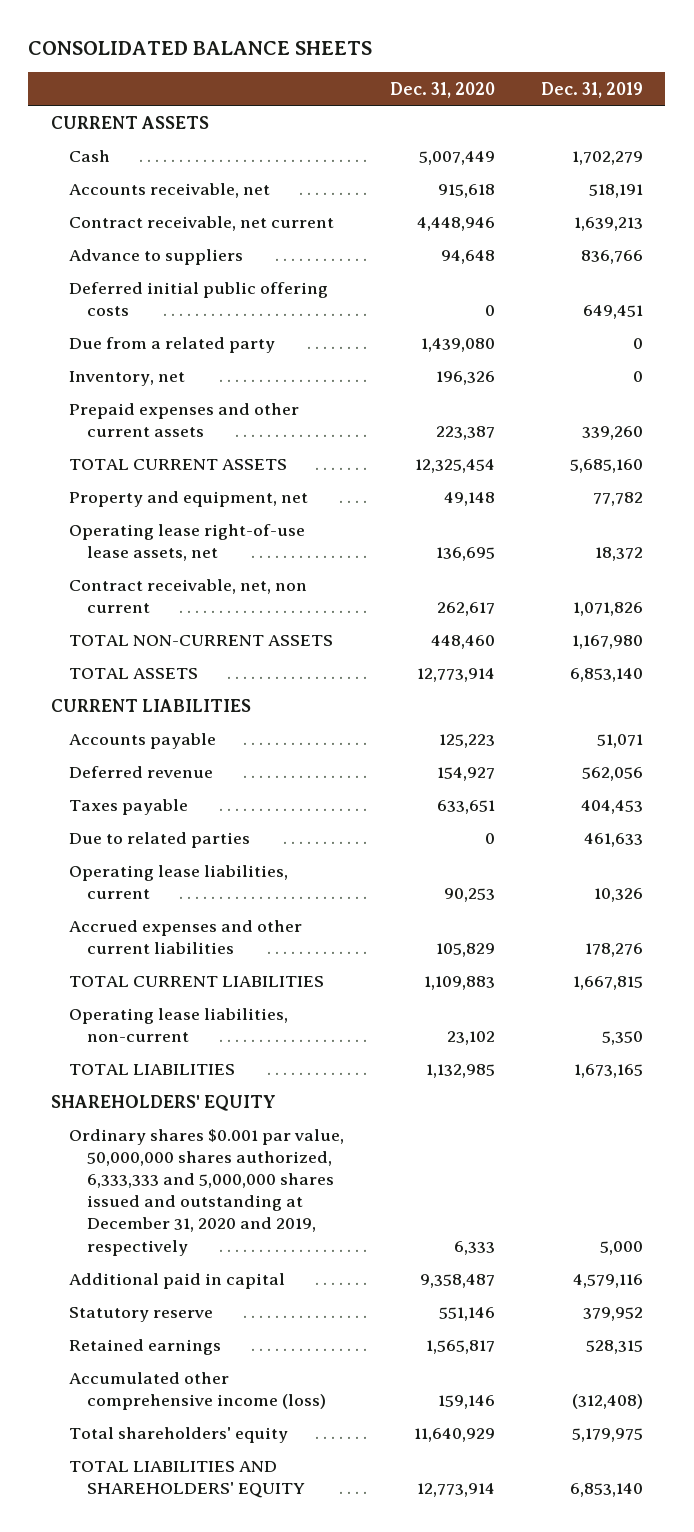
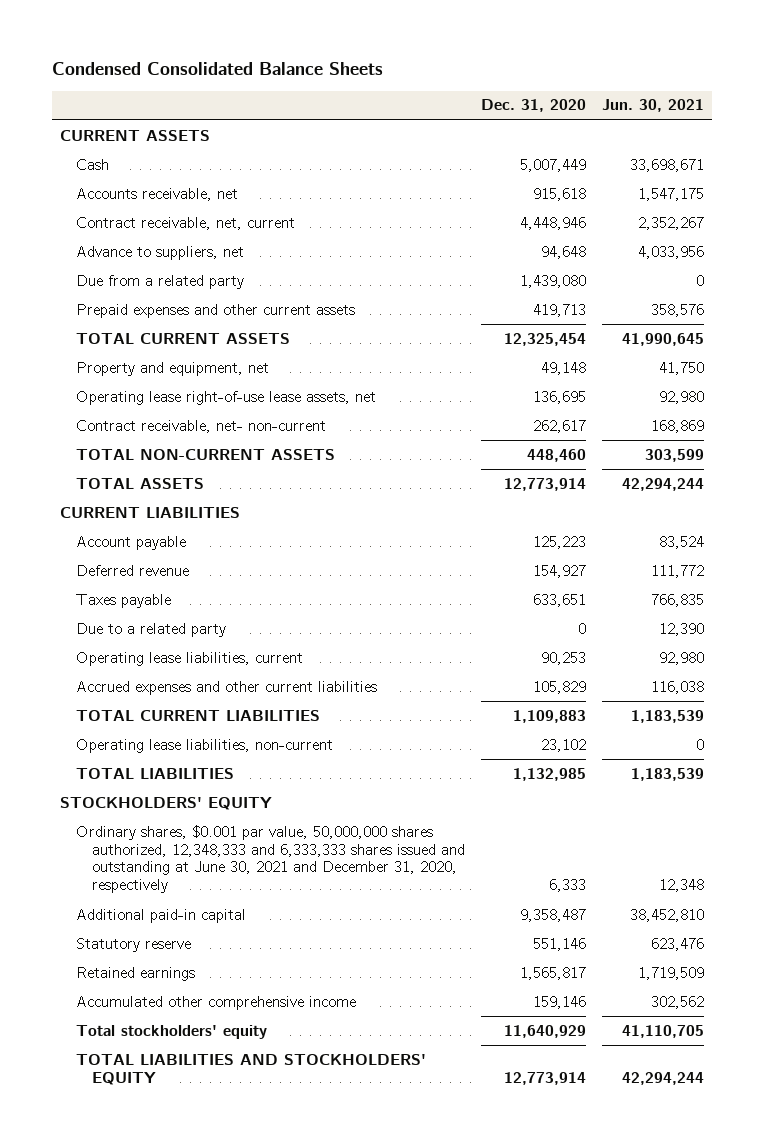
[28,40,373,55] CONSOLIDATED BALANCE SHEETS -> [51,62,383,76] Condensed Consolidated Balance Sheets
[540,81,643,98] Dec. 31, 2019 -> none
none -> [602,99,705,113] Jun. 30, 2021
[68,281,328,316] Deferred initial public offering costs -> none
[68,215,334,231] Contract receivable, net current -> [75,216,295,230] Contract receivable, net, current
[68,248,243,265] Advance to suppliers -> [75,245,244,260] Advance to suppliers, net
[68,370,185,386] Inventory, net -> none
[435,425,495,440] 223,387 -> [533,303,587,317] 419,713
[68,578,307,613] Contract receivable, net, non current -> [75,419,326,433] Contract receivable, net- non-current
[68,732,216,749] Accounts payable -> [75,535,186,550] Account payable
[68,831,250,848] Due to related parties -> [75,622,226,637] Due to a related party
[51,1094,277,1111] SHAREHOLDERS' EQUITY -> [59,796,272,810] STOCKHOLDERS' EQUITY
[68,1128,344,1256] Ordinary shares $0.001 par value, 50,000,000 shares authorized, 6,333,333 and 5,000,000 shares issued and outstanding at December 31, 2020 and 2019, respectively -> [75,824,465,894] Ordinary shares, $0.001 par value, 50,000,000 shares authorized, 12,348,333 and 6,333,333 shares issued and outstanding at June 30, 2021 and December 31, 2020, respectively
[68,1272,285,1289] Additional paid in capital -> [75,908,246,923] Additional paid-in capital
[68,1371,326,1410] Accumulated other comprehensive income (loss) -> [75,995,356,1010] Accumulated other comprehensive income
[68,1426,288,1443] Total shareholders' equity -> [75,1024,267,1039] Total stockholders' equity
[68,1460,305,1498] TOTAL LIABILITIES AND SHAREHOLDERS' EQUITY -> [75,1053,426,1085] TOTAL LIABILITIES AND STOCKHOLDERS' EQUITY

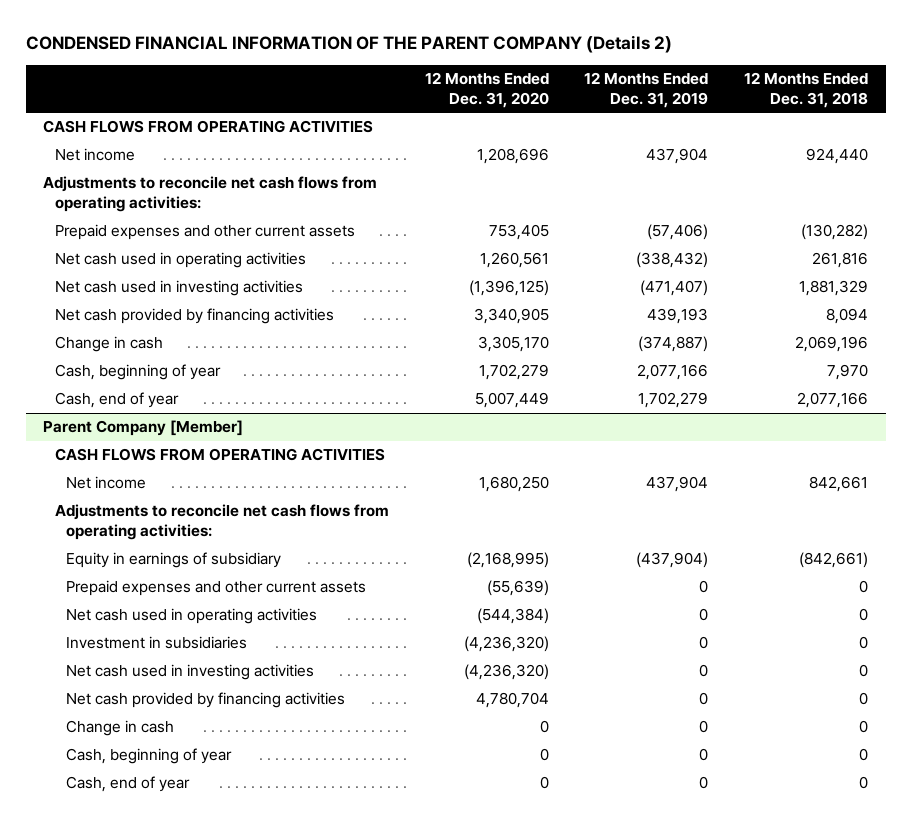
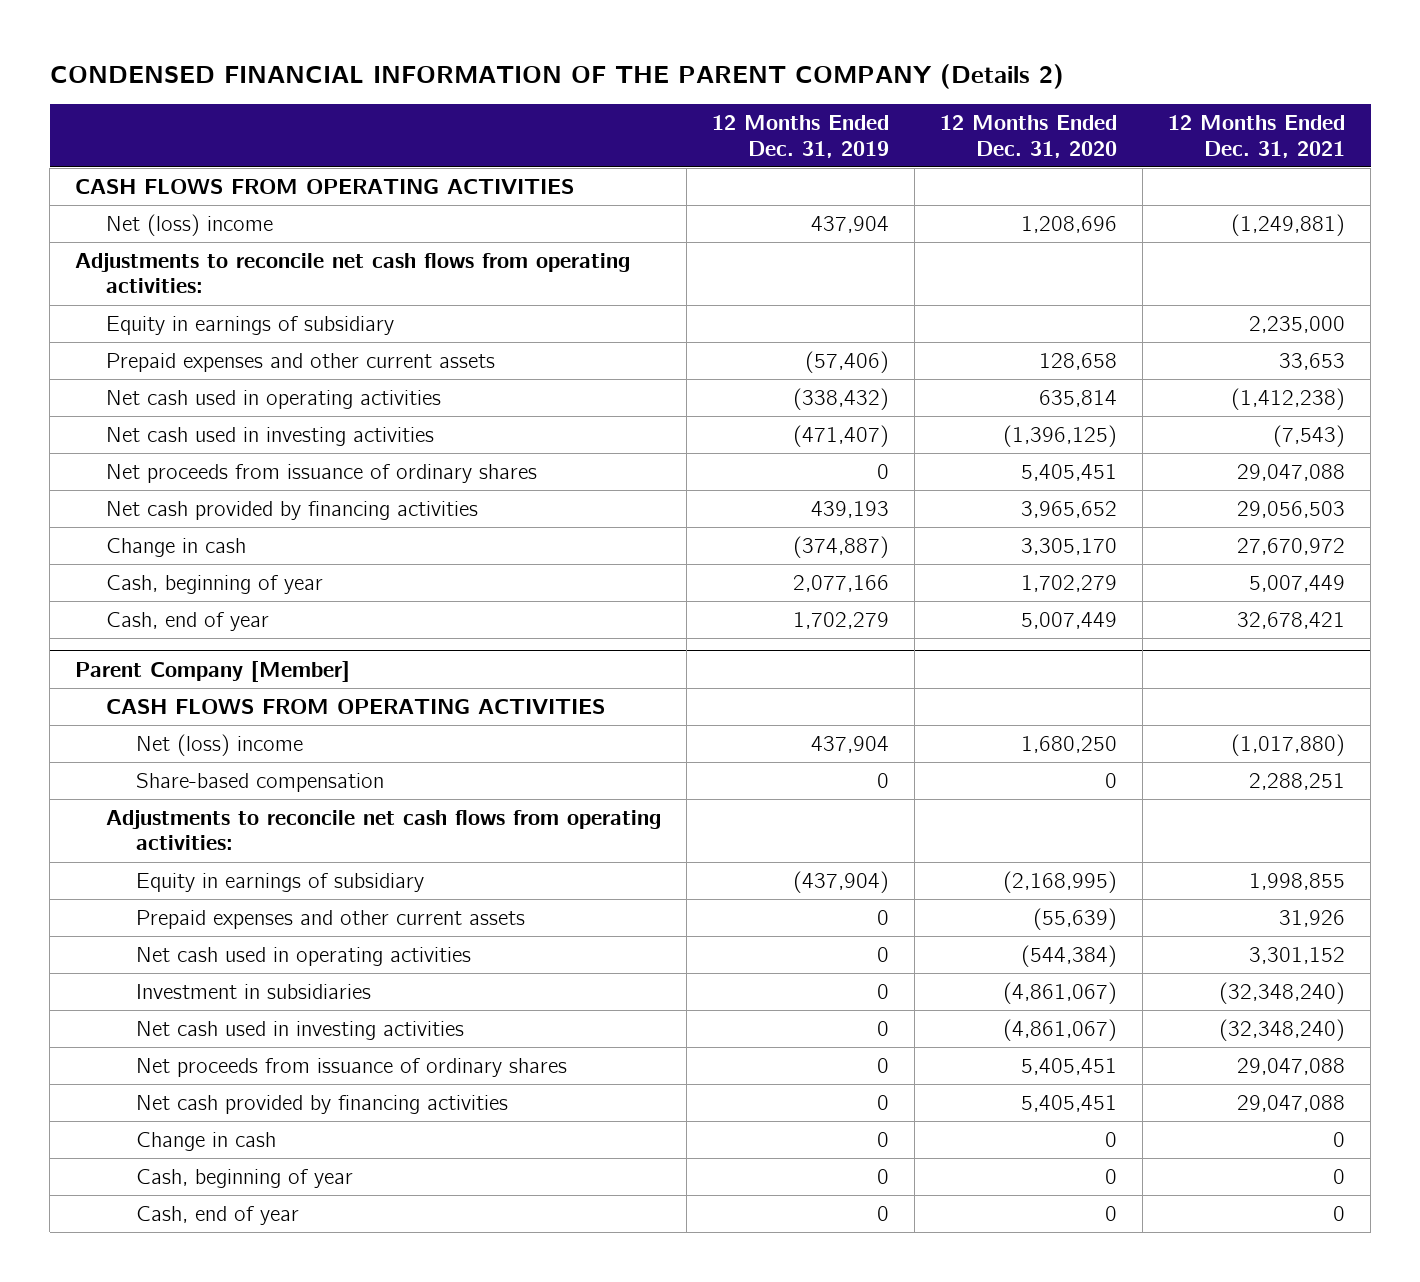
[744,72,869,108] 12 Months Ended Dec. 31, 2018 -> none
none -> [1168,115,1346,158] 12 Months Ended Dec. 31, 2021
[54,148,135,162] Net income -> [105,213,273,236] Net (loss) income
none -> [105,315,394,335] Equity in earnings of subsidiary
[488,224,549,241] 753,405 -> [1039,352,1118,370] 128,658
[479,252,549,269] 1,260,561 -> [1039,389,1118,407] 635,814
none -> [105,463,537,483] Net proceeds from issuance of ordinary shares
[473,308,549,325] 3,340,905 -> [1021,500,1118,518] 3,965,652
[65,476,146,490] Net income -> [136,733,304,756] Net (loss) income
none -> [136,772,385,792] Share-based compensation
[463,636,549,653] (4,236,320) -> [1003,981,1118,1004] (4,861,067)
[463,664,549,681] (4,236,320) -> [1003,1018,1118,1041] (4,861,067)
none -> [136,1057,568,1077] Net proceeds from issuance of ordinary shares
[475,692,549,709] 4,780,704 -> [1021,1094,1118,1112] 5,405,451

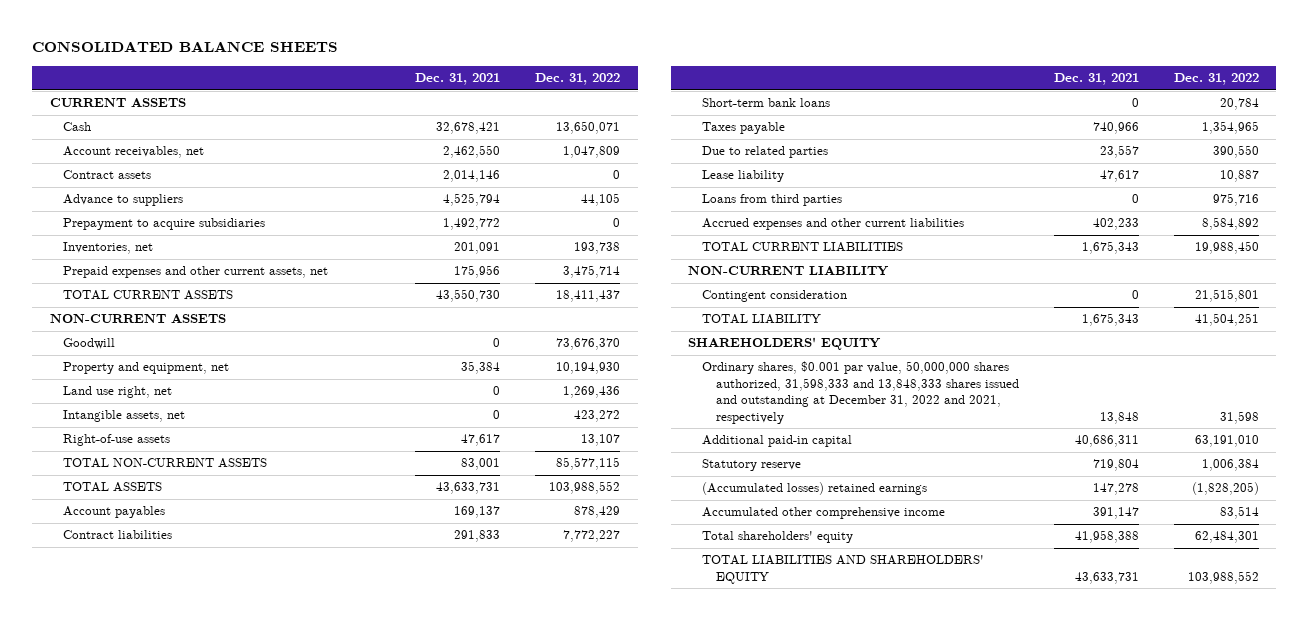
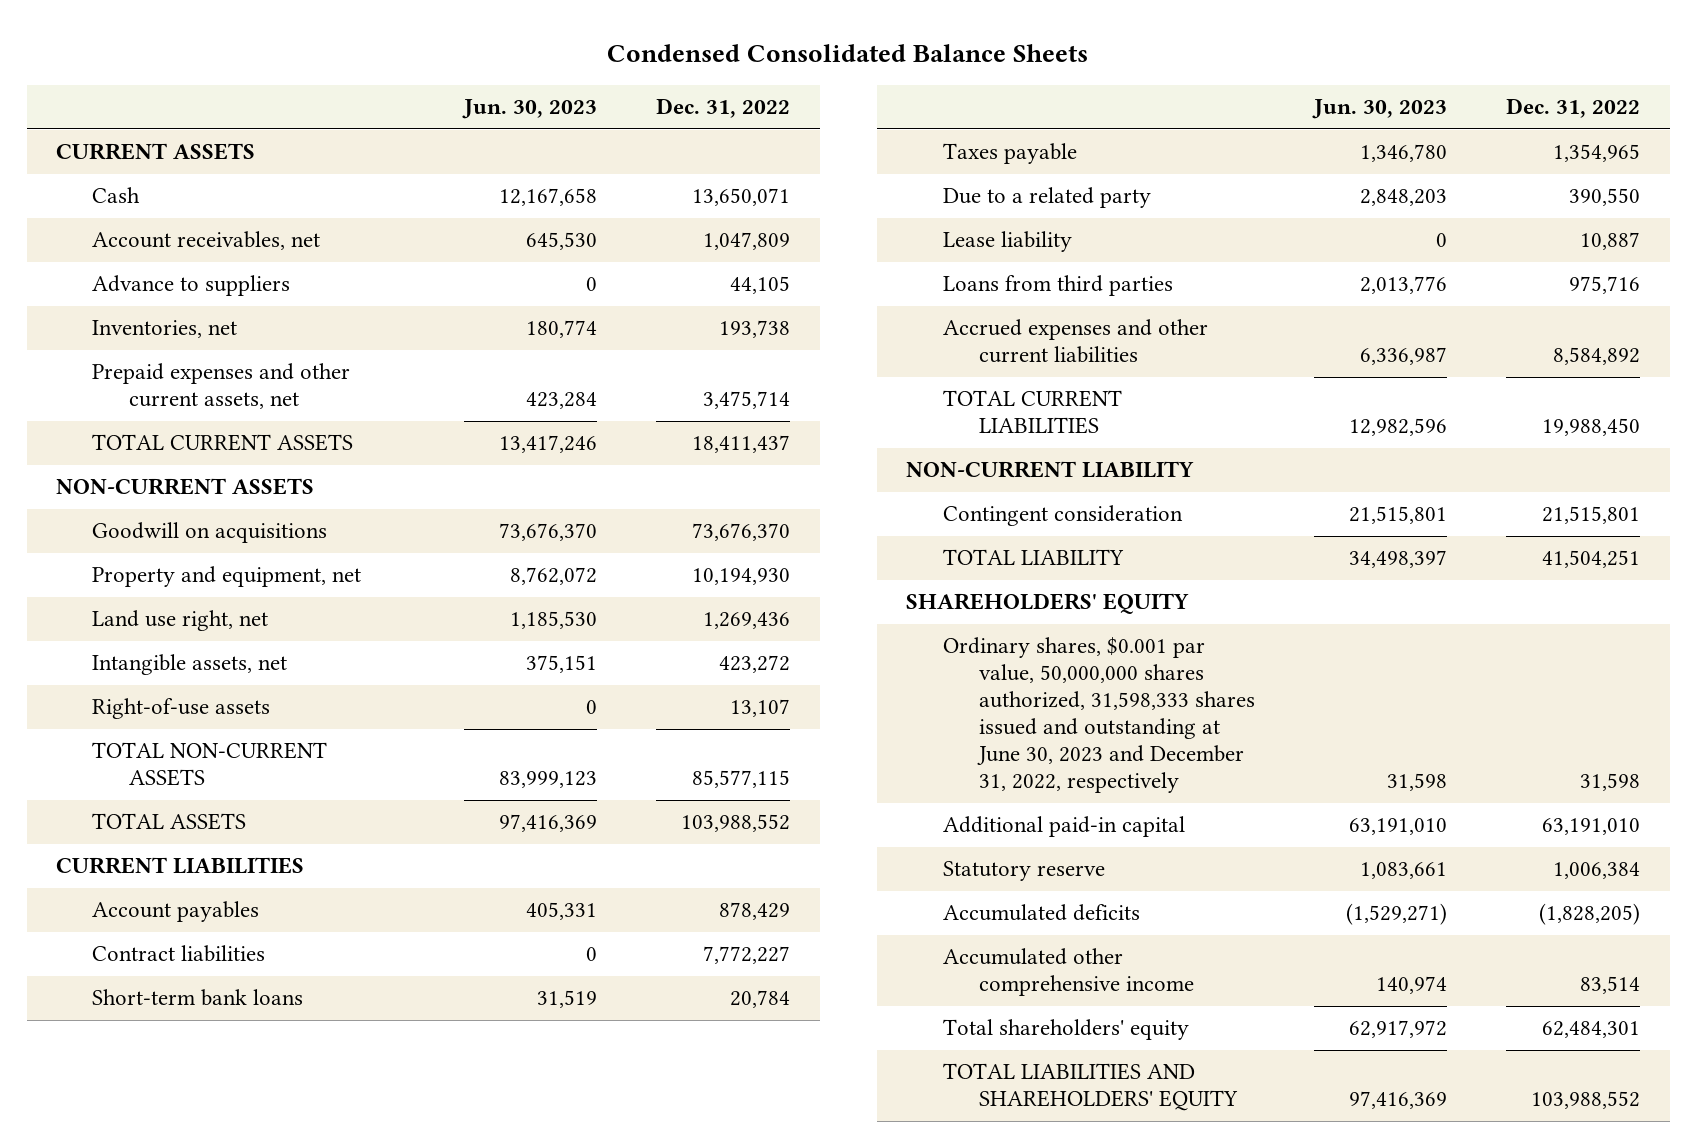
[32,41,339,53] CONSOLIDATED BALANCE SHEETS -> [607,44,1089,63] Condensed Consolidated Balance Sheets
[415,73,501,86] Dec. 31, 2021 -> none
none -> [461,99,597,120] Jun. 30, 2023
[63,170,152,180] Contract assets -> none
[63,218,266,231] Prepayment to acquire subsidiaries -> none
[63,338,116,350] Goodwill -> [92,522,328,544] Goodwill on acquisitions
none -> [56,857,305,875] CURRENT LIABILITIES
[701,146,828,159] Due to related parties -> [942,187,1151,209] Due to a related party
[701,361,1019,424] Ordinary shares, $0.001 par value, 50,000,000 shares authorized, 31,598,333 and 13,848,333 shares issued and outstanding at December 31, 2022 and 2021, respectively -> [942,637,1255,794] Ordinary shares, $0.001 par value, 50,000,000 shares authorized, 31,598,333 shares issued and outstanding at June 30, 2023 and December 31, 2022, respectively
[701,482,927,496] (Accumulated losses) retained earnings -> [942,904,1140,922] Accumulated deficits

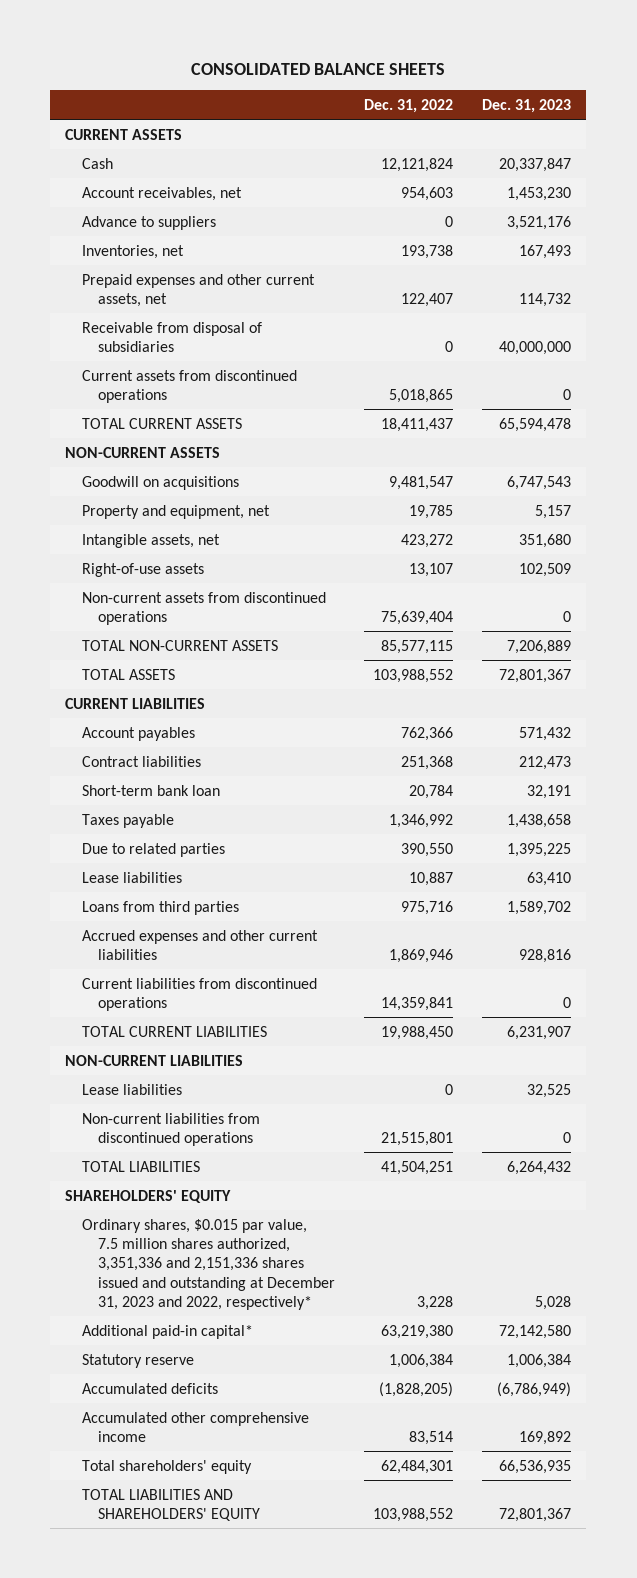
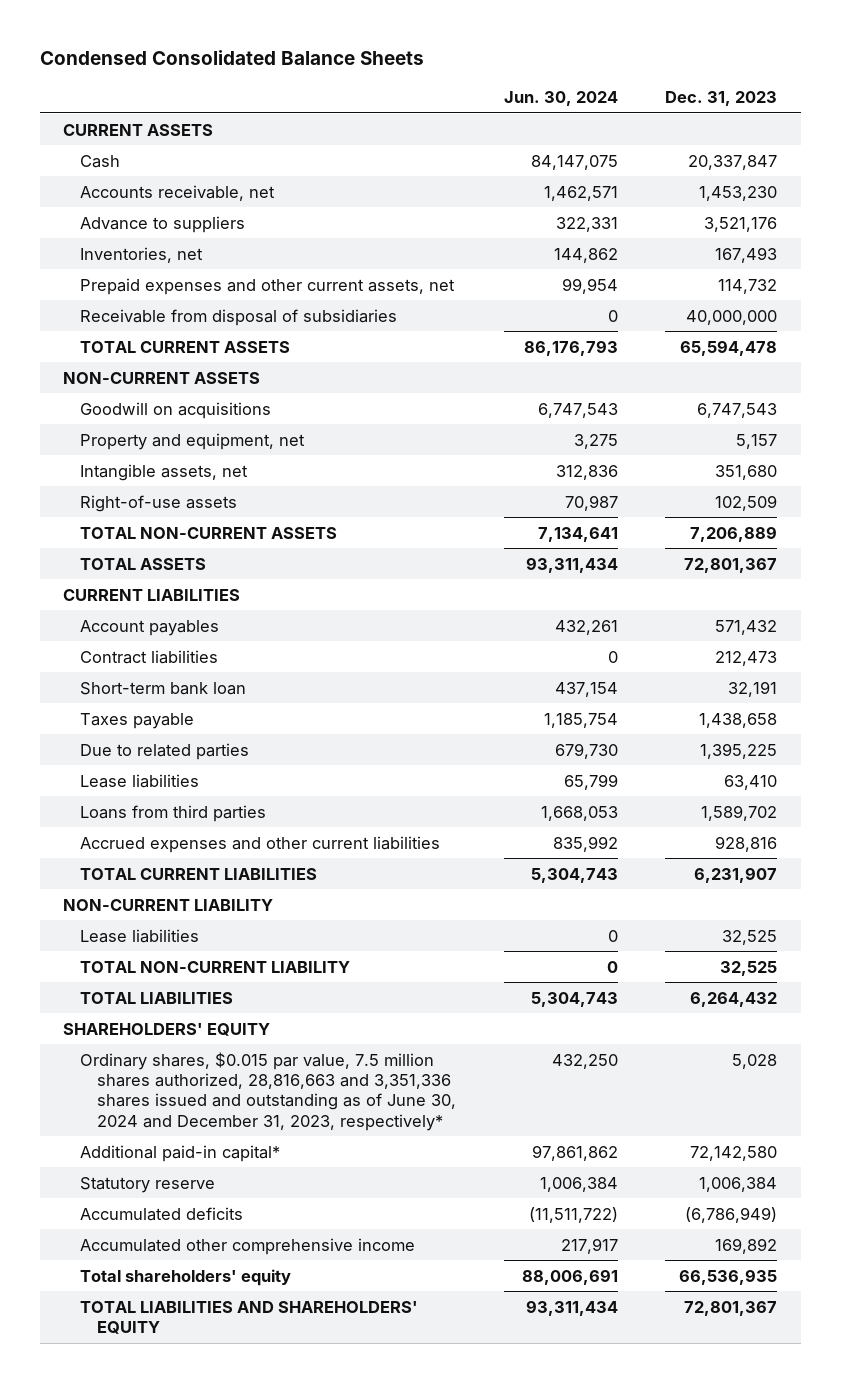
[191,62,446,75] CONSOLIDATED BALANCE SHEETS -> [39,50,424,66] Condensed Consolidated Balance Sheets
[364,99,454,114] Dec. 31, 2022 -> none
none -> [503,91,618,107] Jun. 30, 2024
[81,186,242,201] Account receivables, net -> [80,184,276,201] Accounts receivable, net
[81,369,297,403] Current assets from discontinued operations -> none
[81,591,326,625] Non-current assets from discontinued operations -> none
[81,977,317,1011] Current liabilities from discontinued operations -> none
[65,1054,244,1066] NON-CURRENT LIABILITIES -> [63,898,274,911] NON-CURRENT LIABILITY
[81,1112,260,1146] Non-current liabilities from discontinued operations -> none
none -> [80,960,351,973] TOTAL NON-CURRENT LIABILITY
[81,1218,336,1310] Ordinary shares, $0.015 par value, 7.5 million shares authorized, 3,351,336 and 2,151,336 shares issued and outstanding at December 31, 2023 and 2022, respectively* -> [80,1051,457,1131] Ordinary shares, $0.015 par value, 7.5 million shares authorized, 28,816,663 and 3,351,336 shares issued and outstanding as of June 30, 2024 and December 31, 2023, respectively*

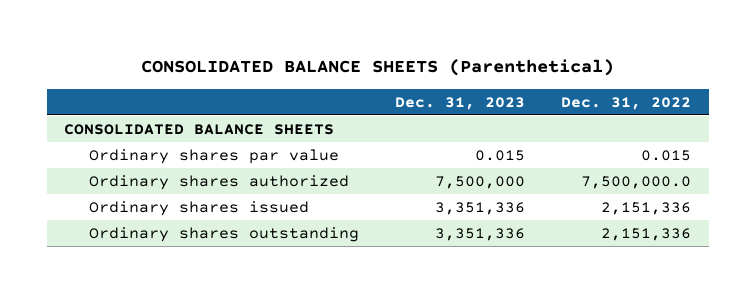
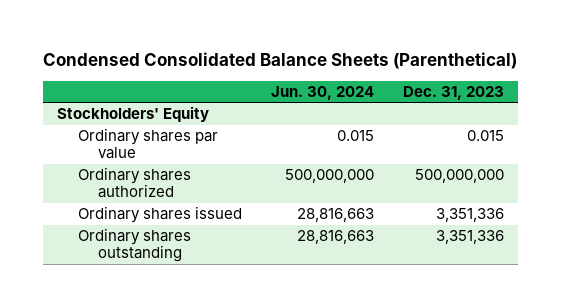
[140,59,614,77] CONSOLIDATED BALANCE SHEETS (Parenthetical) -> [43,51,518,69] Condensed Consolidated Balance Sheets (Parenthetical)
[560,96,691,110] Dec. 31, 2022 -> none
none -> [270,85,374,100] Jun. 30, 2024
[64,123,335,135] CONSOLIDATED BALANCE SHEETS -> none
none -> [57,106,210,123] Stockholders' Equity
[434,175,525,189] 7,500,000 -> [414,169,504,184] 500,000,000

